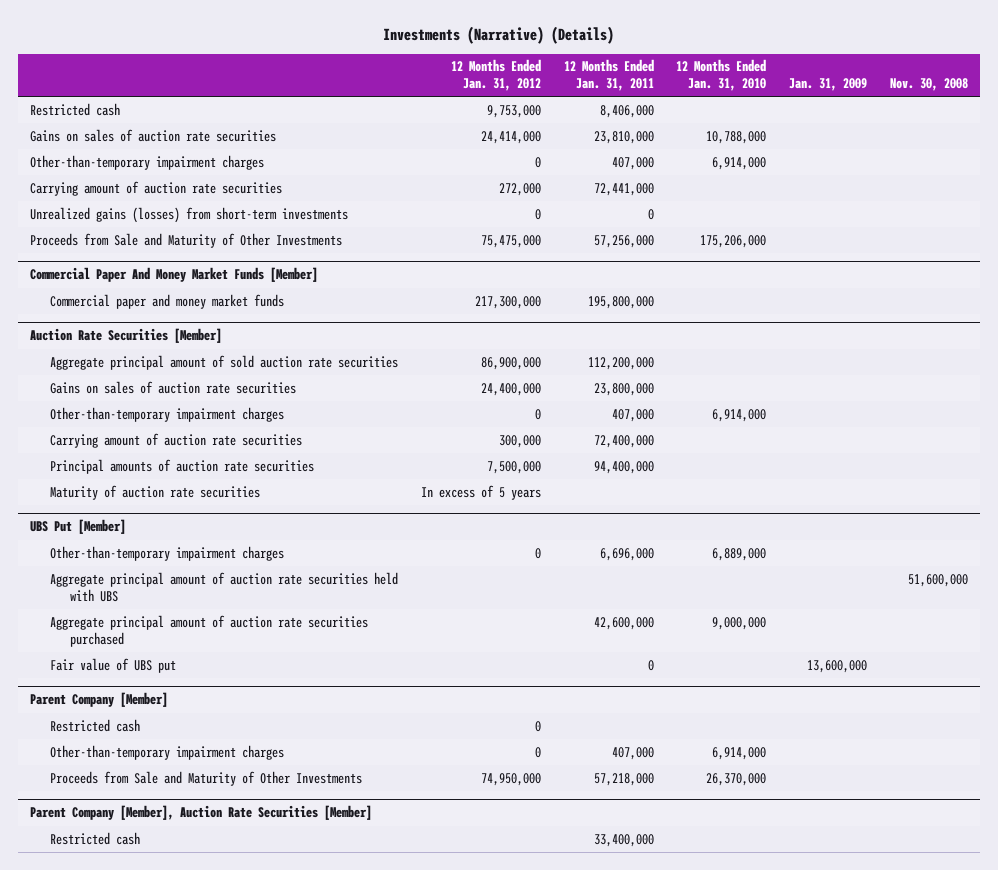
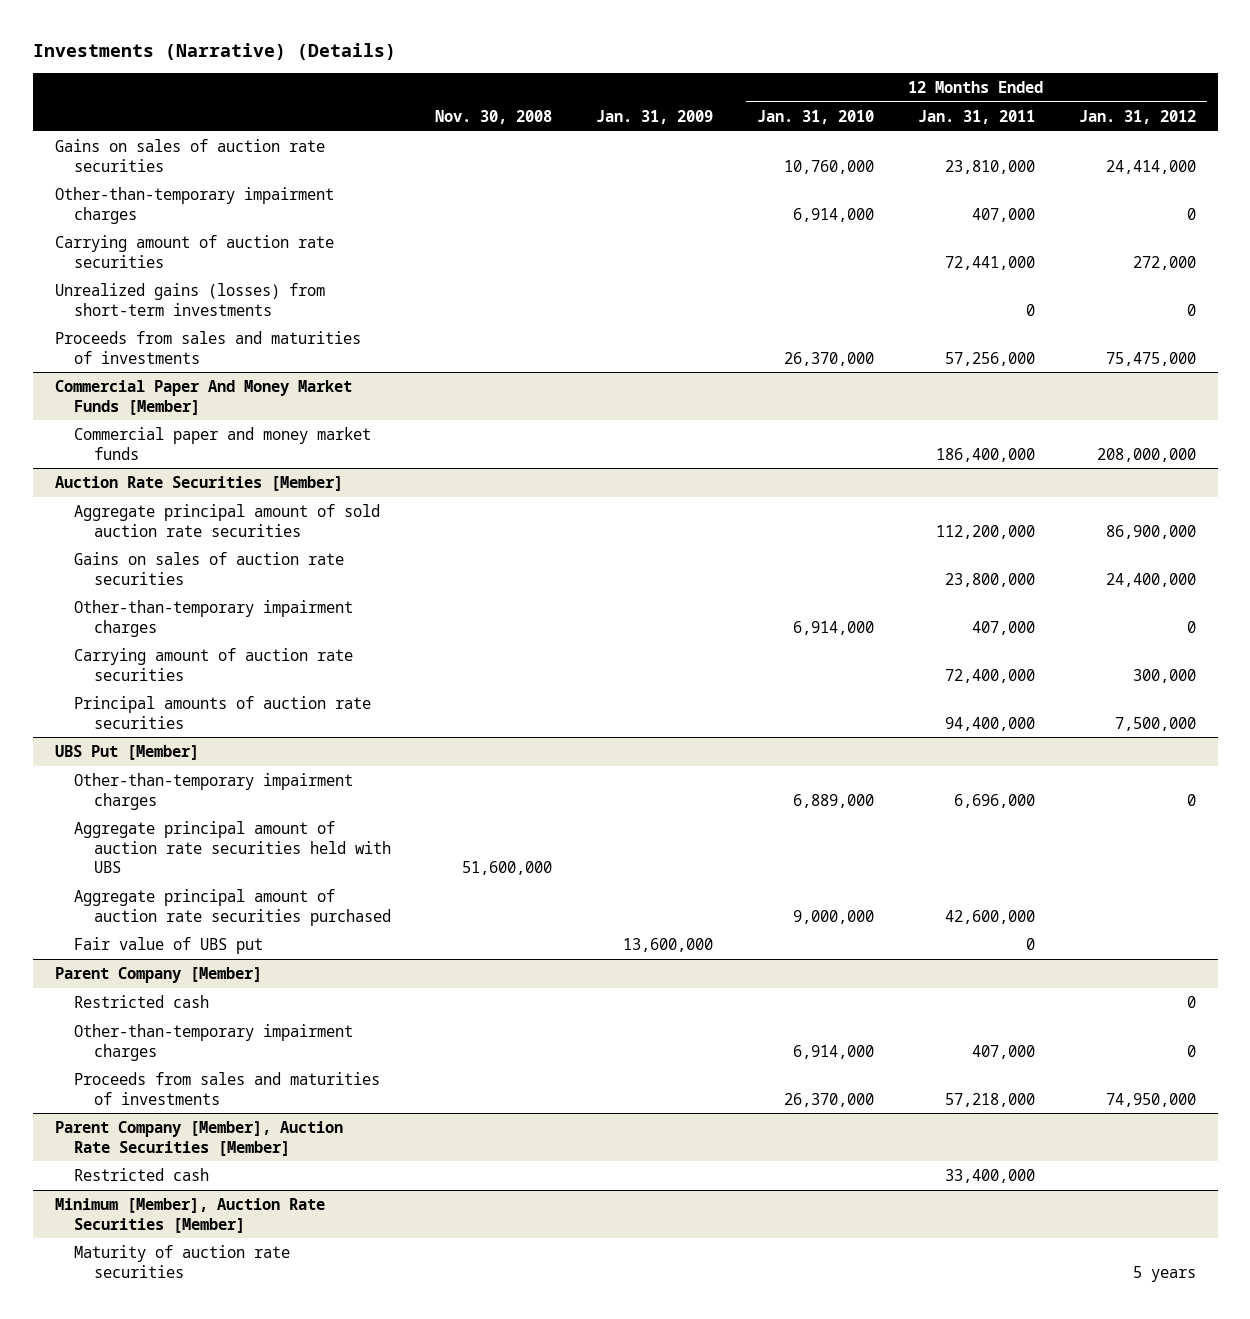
[29,102,120,116] Restricted cash -> none
[706,130,767,144] 10,788,000 -> [783,159,874,174] 10,760,000
[29,232,342,248] Proceeds from Sale and Maturity of Other Investments -> [54,331,361,364] Proceeds from sales and maturities of investments
[700,234,767,248] 175,206,000 -> [783,351,874,366] 26,370,000
[474,295,541,309] 217,300,000 -> [1096,447,1196,462] 208,000,000
[587,295,654,309] 195,800,000 -> [935,447,1035,462] 186,400,000
[49,484,260,500] Maturity of auction rate securities -> none
[49,770,362,786] Proceeds from Sale and Maturity of Other Investments -> [74,1072,381,1105] Proceeds from sales and maturities of investments
none -> [54,1198,325,1233] Minimum [Member], Auction Rate Securities [Member]
none -> [74,1245,291,1278] Maturity of auction rate securities

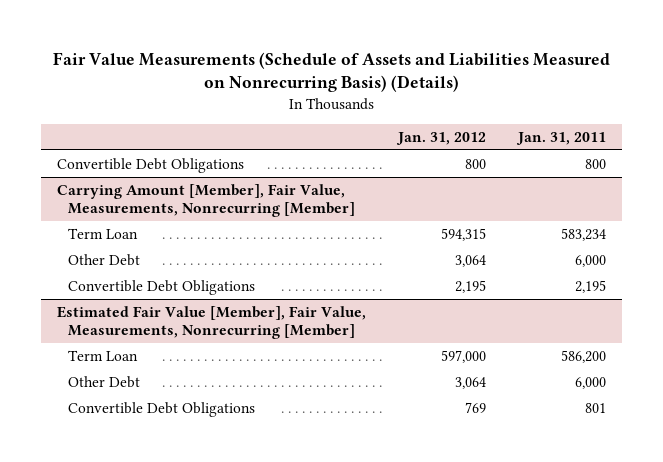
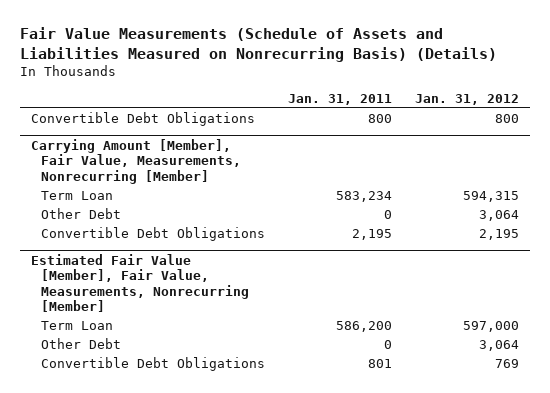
[575,254,607,267] 6,000 -> [383,210,392,220] 0
[575,376,607,389] 6,000 -> [383,340,392,350] 0

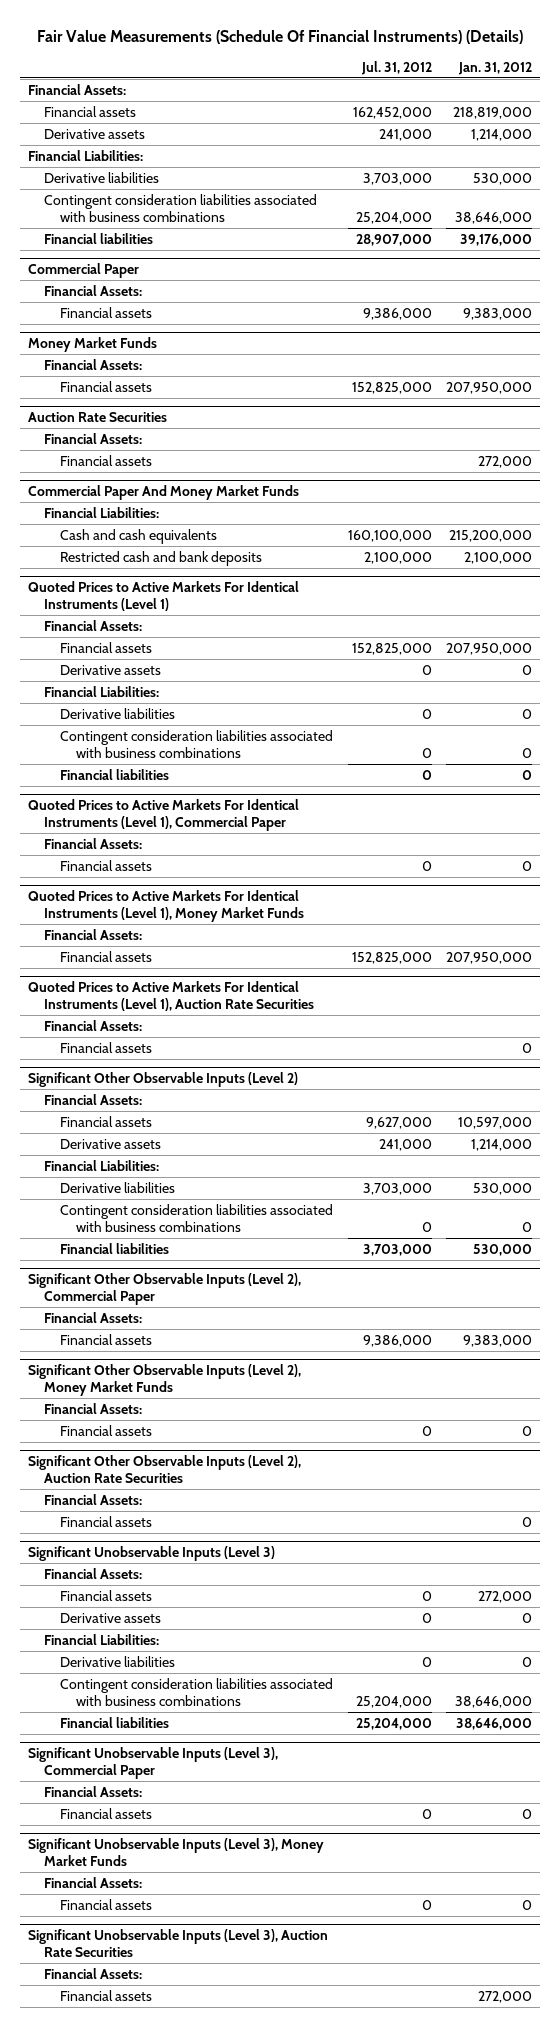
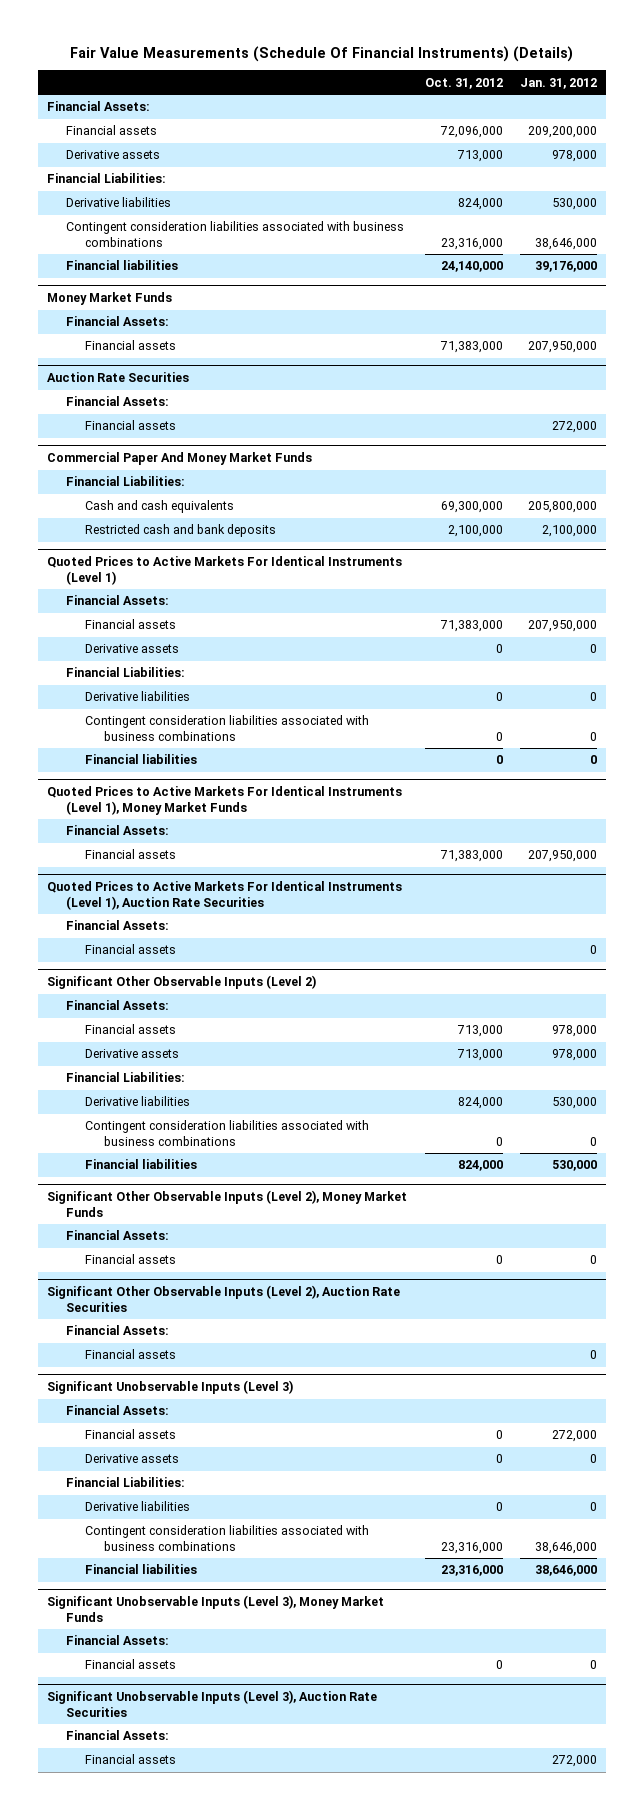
[360,60,432,75] Jul. 31, 2012 -> none
none -> [424,77,503,89] Oct. 31, 2012
[453,106,533,119] 218,819,000 -> [527,126,597,139] 209,200,000
[471,128,533,141] 1,214,000 -> [551,150,597,163] 978,000
[27,263,139,279] Commercial Paper -> none
[43,284,142,296] Financial Assets: -> none
[59,306,152,318] Financial assets -> none
[449,529,533,542] 215,200,000 -> [527,501,597,514] 205,800,000
[27,799,299,832] Quoted Prices to Active Markets For Identical Instruments (Level 1), Commercial Paper -> none
[43,837,142,849] Financial Assets: -> none
[59,859,152,871] Financial assets -> none
[458,1116,533,1129] 10,597,000 -> [551,1025,597,1038] 978,000
[471,1138,533,1151] 1,214,000 -> [551,1049,597,1062] 978,000
[27,1273,301,1306] Significant Other Observable Inputs (Level 2), Commercial Paper -> none
[43,1311,142,1323] Financial Assets: -> none
[59,1333,152,1345] Financial assets -> none
[27,1747,278,1780] Significant Unobservable Inputs (Level 3), Commercial Paper -> none
[43,1785,142,1797] Financial Assets: -> none
[59,1807,152,1819] Financial assets -> none

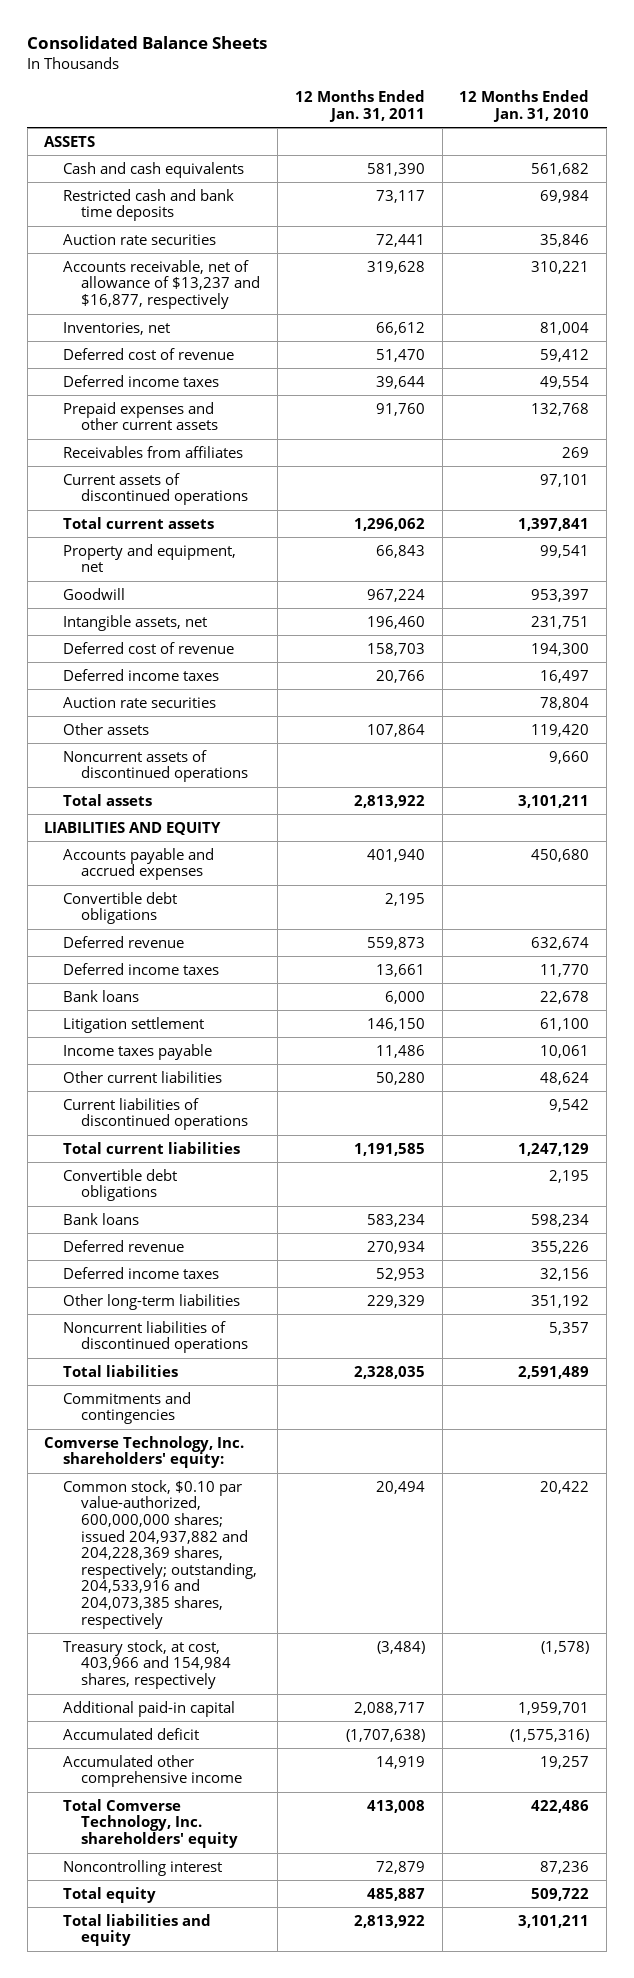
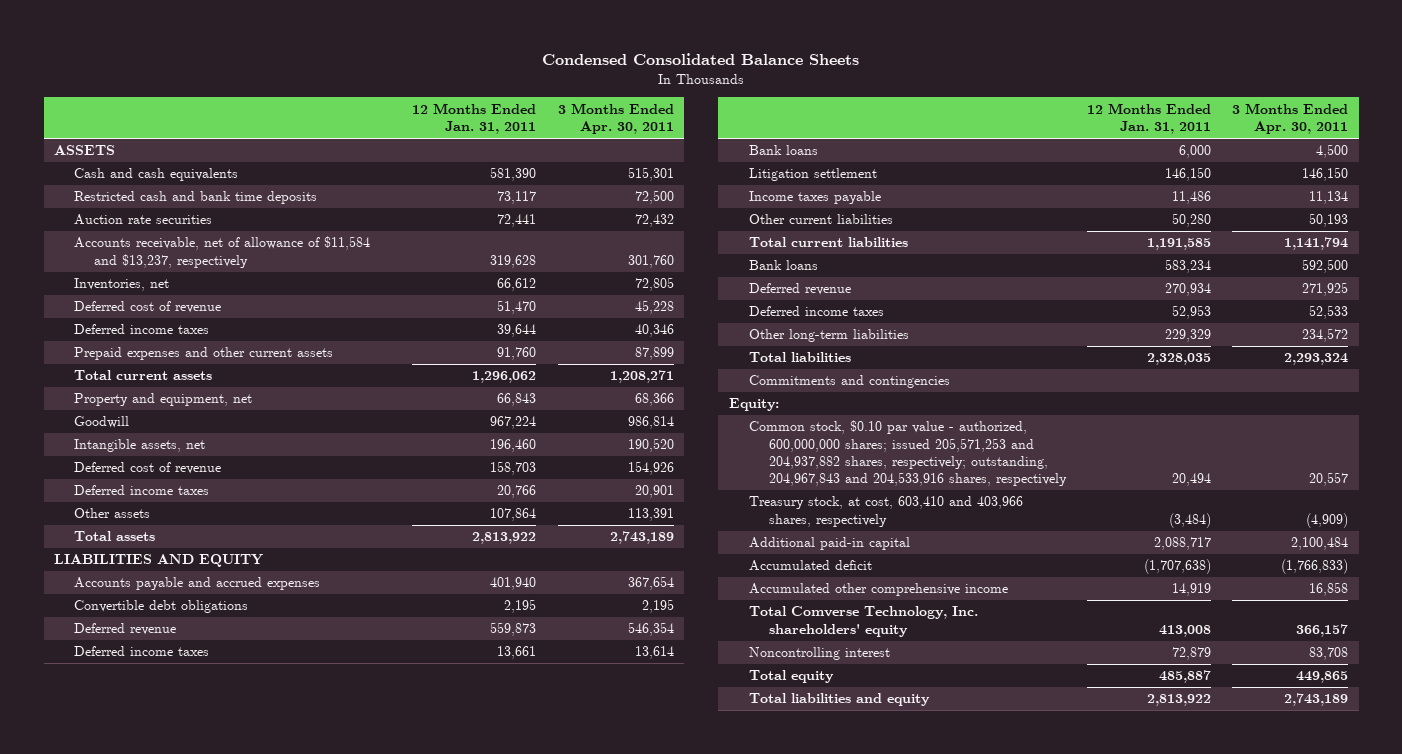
[27,36,268,50] Consolidated Balance Sheets -> [542,53,860,66] Condensed Consolidated Balance Sheets
[459,89,590,122] 12 Months Ended Jan. 31, 2010 -> none
none -> [557,102,674,135] 3 Months Ended Apr. 30, 2011
[62,259,261,309] Accounts receivable, net of allowance of $13,237 and $16,877, respectively -> [74,236,371,268] Accounts receivable, net of allowance of $11,584 and $13,237, respectively
[62,445,243,458] Receivables from affiliates -> none
[62,472,249,506] Current assets of discontinued operations -> none
[62,696,216,708] Auction rate securities -> none
[62,749,249,783] Noncurrent assets of discontinued operations -> none
[62,1097,249,1131] Current liabilities of discontinued operations -> none
[62,1168,177,1202] Convertible debt obligations -> none
[62,1320,249,1354] Noncurrent liabilities of discontinued operations -> none
[44,1435,245,1469] Comverse Technology, Inc. shareholders' equity: -> [728,398,779,412] Equity:
[62,1479,258,1629] Common stock, $0.10 par value-authorized, 600,000,000 shares; issued 204,937,882 and 204,228,369 shares, respectively; outstanding, 204,533,916 and 204,073,385 shares, respectively -> [748,420,1067,487] Common stock, $0.10 par value - authorized, 600,000,000 shares; issued 205,571,253 and 204,937,882 shares, respectively; outstanding, 204,967,843 and 204,533,916 shares, respectively
[62,1639,232,1689] Treasury stock, at cost, 403,966 and 154,984 shares, respectively -> [748,496,1023,527] Treasury stock, at cost, 603,410 and 403,966 shares, respectively

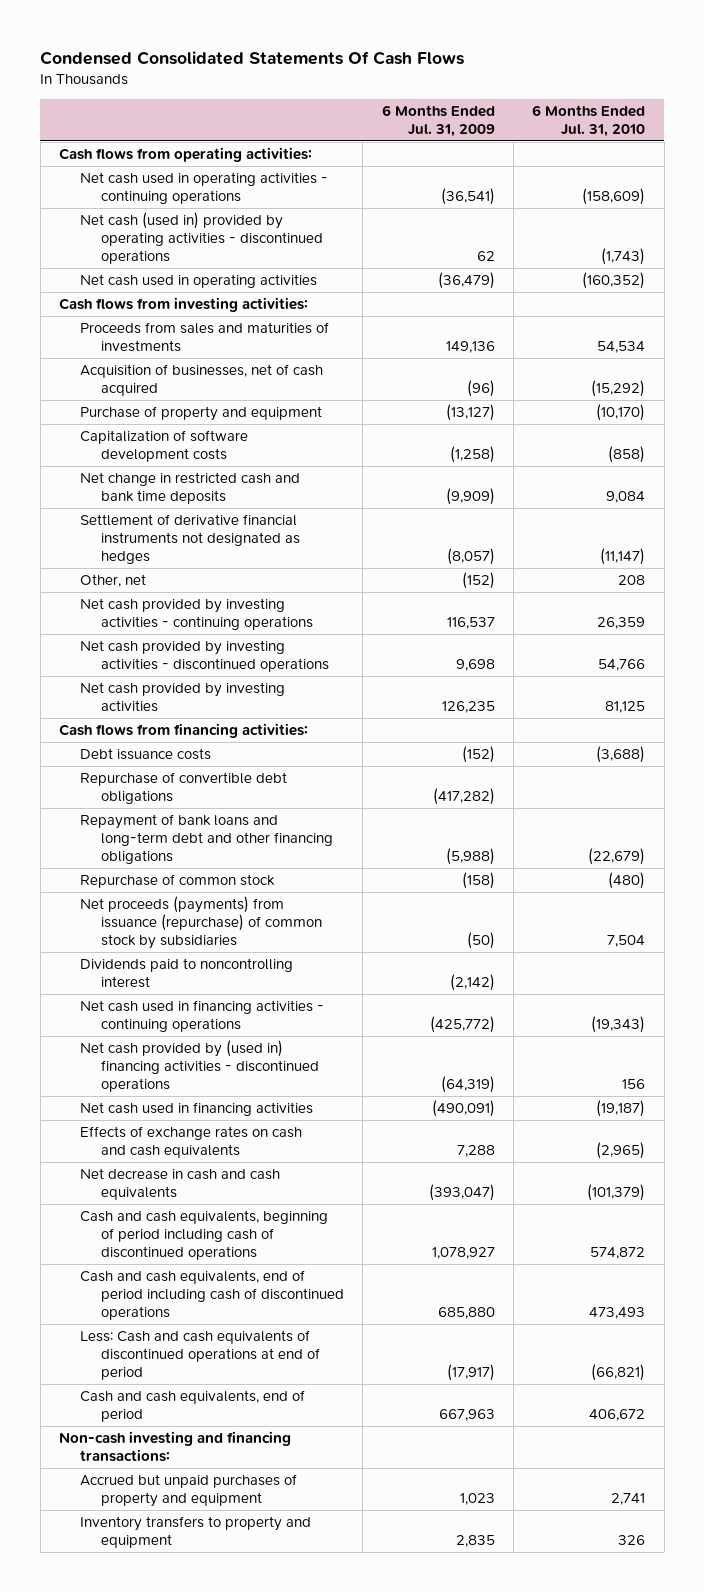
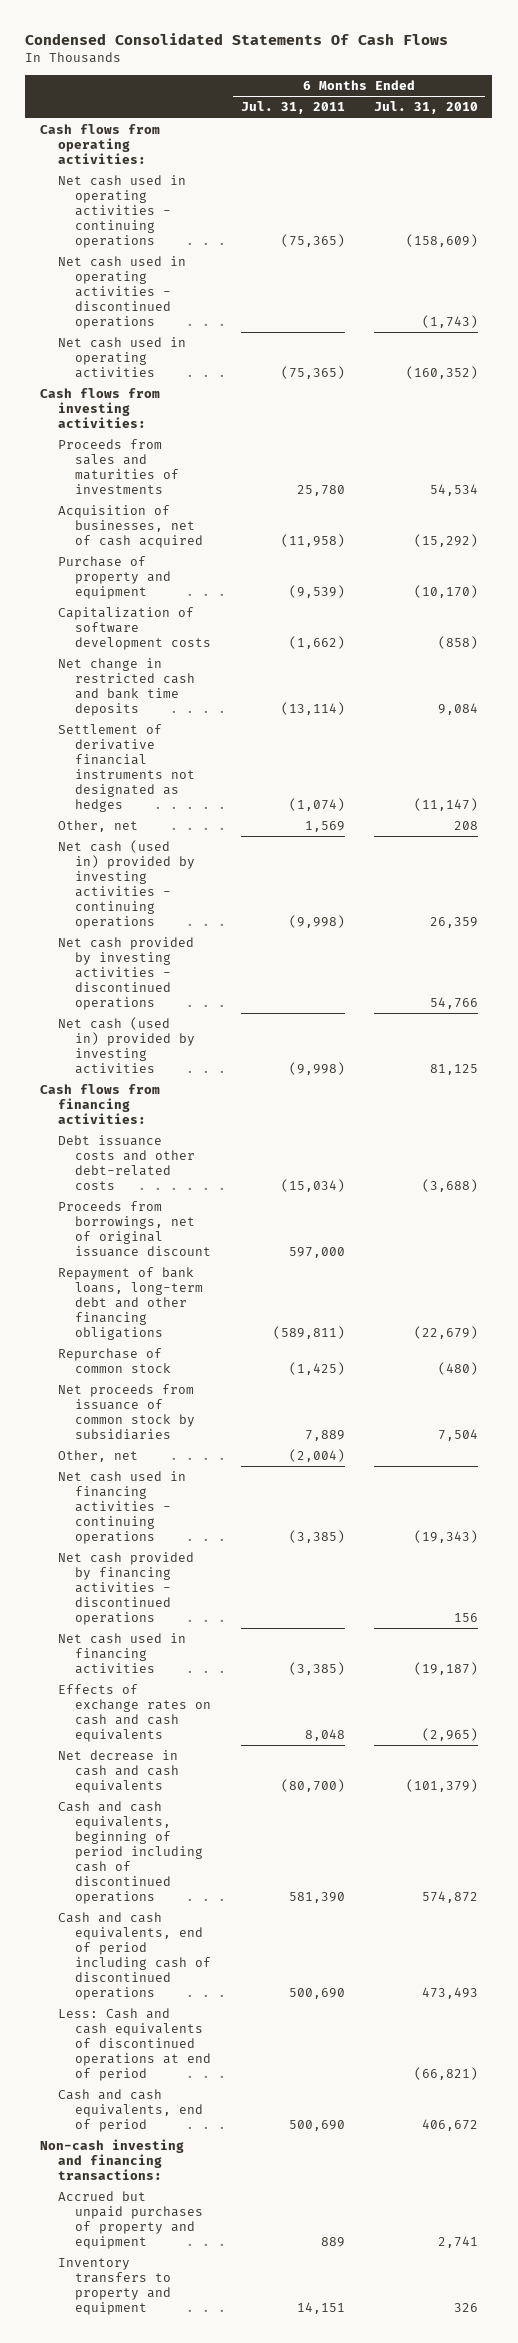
[381,105,495,138] 6 Months Ended Jul. 31, 2009 -> none
none -> [240,101,345,115] Jul. 31, 2011
[80,211,324,265] Net cash (used in) provided by operating activities - discontinued operations -> [57,256,186,329] Net cash used in operating activities - discontinued operations
[80,597,314,631] Net cash provided by investing activities - continuing operations -> [57,840,196,929] Net cash (used in) provided by investing activities - continuing operations
[80,681,286,713] Net cash provided by investing activities -> [57,1017,196,1074] Net cash (used in) provided by investing activities
[80,771,288,805] Repurchase of convertible debt obligations -> none
[80,747,212,760] Debt issuance costs -> [57,1135,196,1190] Debt issuance costs and other debt-related costs
none -> [57,1201,212,1257] Proceeds from borrowings, net of original issuance discount
[80,813,334,865] Repayment of bank loans and long-term debt and other financing obligations -> [57,1267,204,1340] Repayment of bank loans, long-term debt and other financing obligations
[80,957,294,989] Dividends paid to noncontrolling interest -> none
[80,895,323,950] Net proceeds (payments) from issuance (repurchase) of common stock by subsidiaries -> [57,1384,196,1440] Net proceeds from issuance of common stock by subsidiaries
none -> [57,1450,138,1463] Other, net
[80,1039,320,1093] Net cash provided by (used in) financing activities - discontinued operations -> [57,1552,194,1625] Net cash provided by financing activities - discontinued operations

